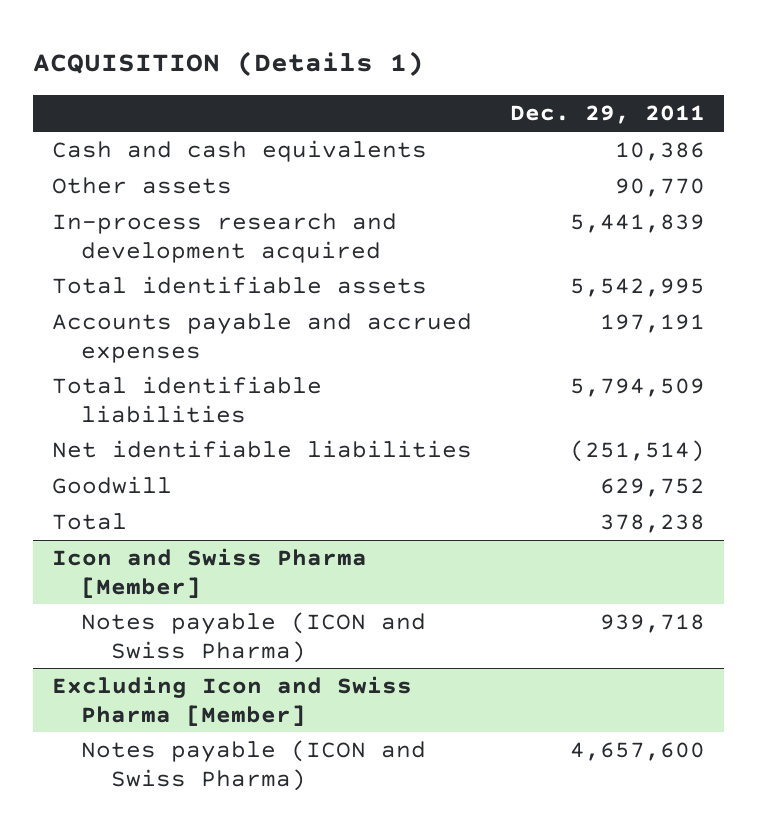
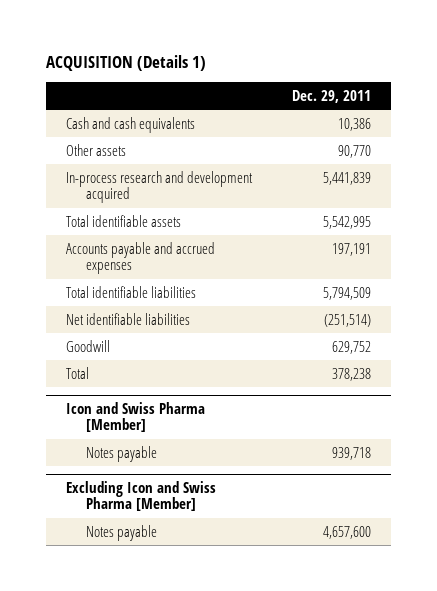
[81,612,427,663] Notes payable (ICON and Swiss Pharma) -> [86,445,158,462] Notes payable
[81,740,427,791] Notes payable (ICON and Swiss Pharma) -> [86,524,158,541] Notes payable

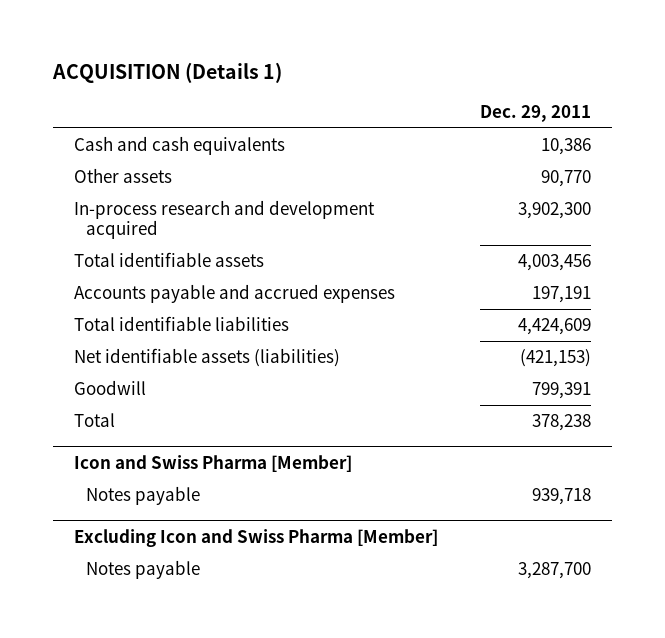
[322,171,371,185] 5,441,839 -> [517,202,591,220] 3,902,300
[322,215,371,229] 5,542,995 -> [517,254,591,272] 4,003,456
[322,286,371,300] 5,794,509 -> [517,318,591,336] 4,424,609
[65,312,190,325] Net identifiable liabilities -> [73,348,340,368] Net identifiable assets (liabilities)
[323,313,371,327] (251,514) -> [519,349,591,368] (421,153)
[331,340,371,354] 629,752 -> [531,382,591,400] 799,391
[322,525,371,539] 4,657,600 -> [517,562,591,580] 3,287,700

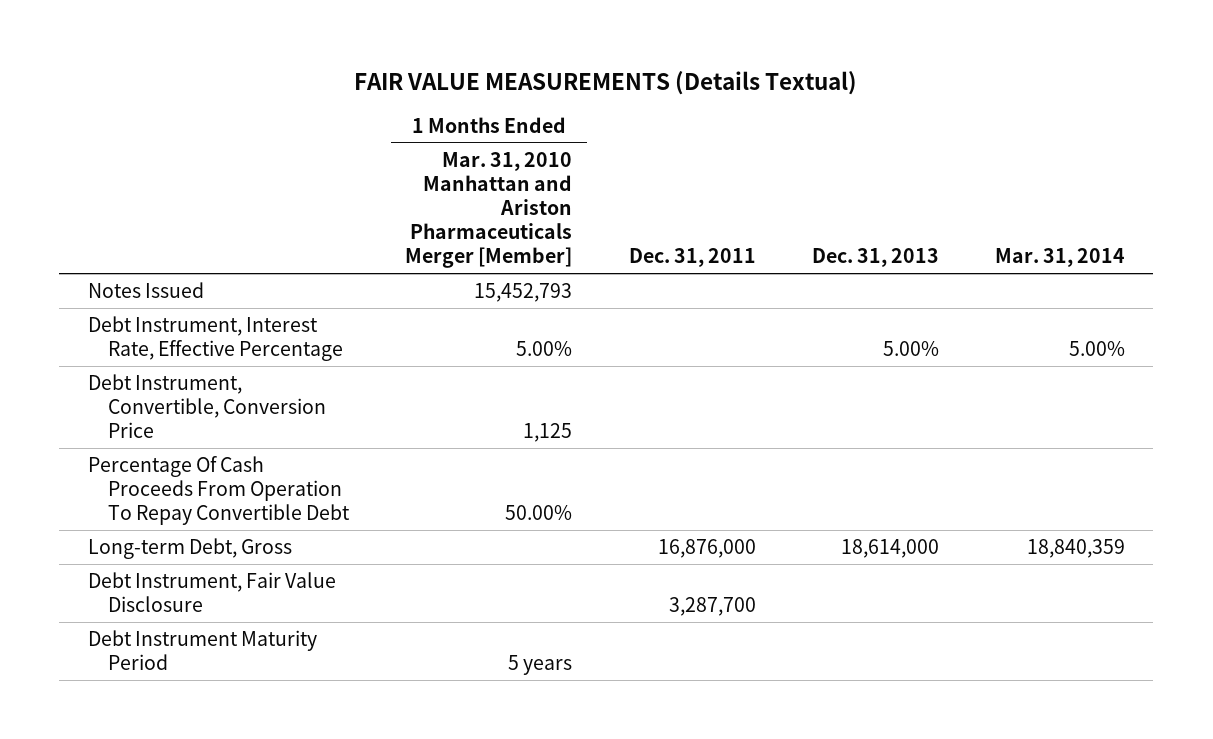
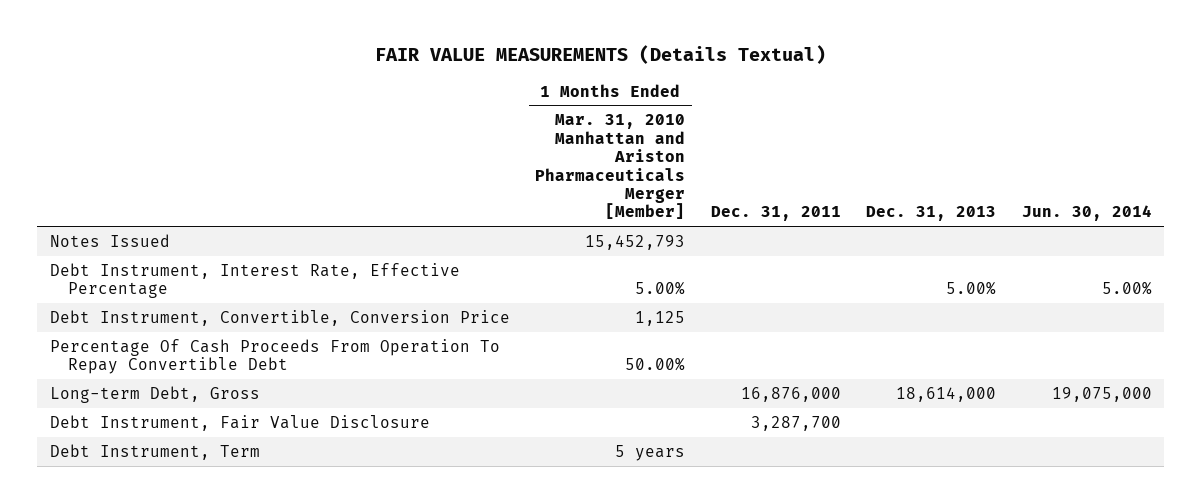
[995,248,1126,268] Mar. 31, 2014 -> none
none -> [1021,205,1152,222] Jun. 30, 2014
[87,630,317,671] Debt Instrument Maturity Period -> none
none -> [49,443,260,460] Debt Instrument, Term

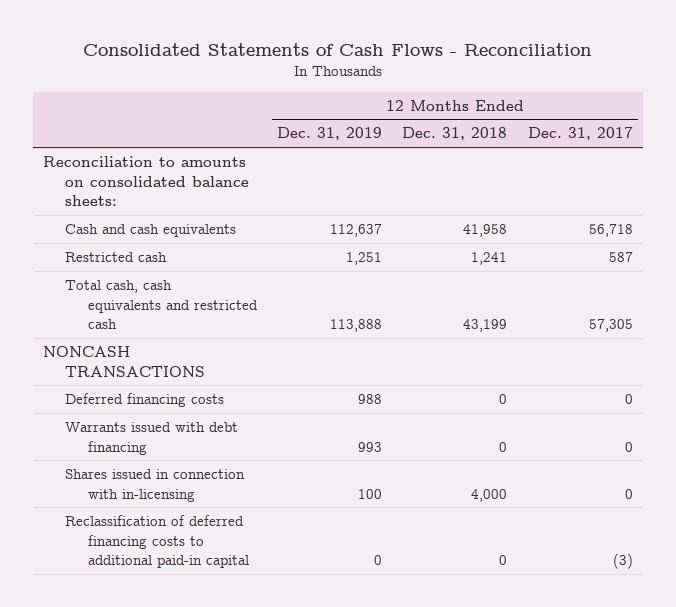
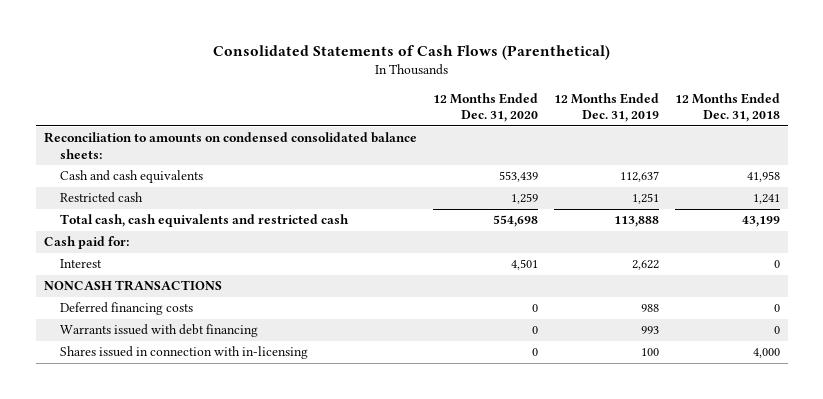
[82,43,592,57] Consolidated Statements of Cash Flows - Reconciliation -> [212,45,610,61] Consolidated Statements of Cash Flows (Parenthetical)
[527,127,633,141] Dec. 31, 2017 -> none
none -> [432,93,538,123] 12 Months Ended Dec. 31, 2020
[42,156,250,206] Reconciliation to amounts on consolidated balance sheets: -> [43,132,417,159] Reconciliation to amounts on condensed consolidated balance sheets:
none -> [43,236,129,250] Cash paid for:
none -> [60,259,103,269] Interest
[65,515,249,568] Reclassification of deferred financing costs to additional paid-in capital -> none

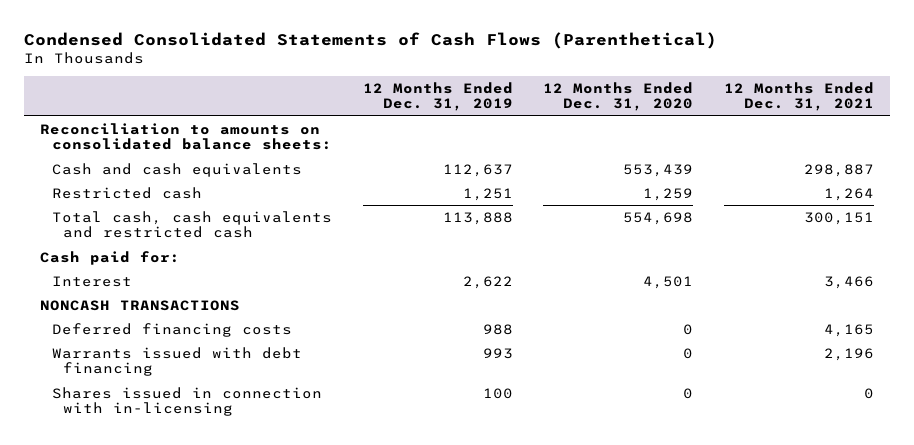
[212,45,610,61] Consolidated Statements of Cash Flows (Parenthetical) -> [24,31,718,49] Condensed Consolidated Statements of Cash Flows (Parenthetical)
[674,93,780,123] 12 Months Ended Dec. 31, 2018 -> none
none -> [724,81,875,112] 12 Months Ended Dec. 31, 2021
[43,132,417,159] Reconciliation to amounts on condensed consolidated balance sheets: -> [39,122,332,151] Reconciliation to amounts on consolidated balance sheets:

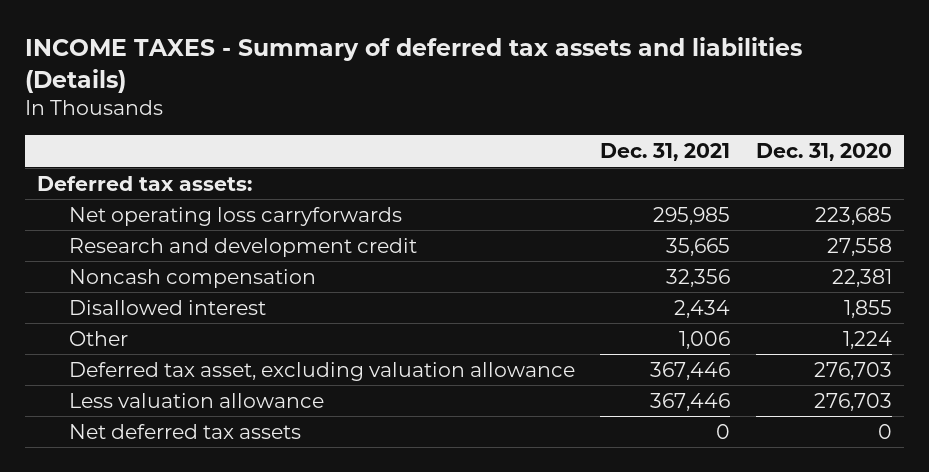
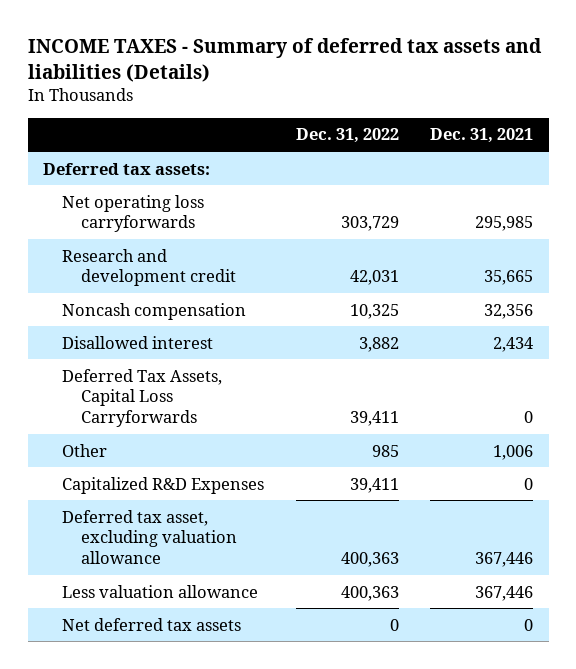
[755,143,892,162] Dec. 31, 2020 -> none
none -> [295,128,399,144] Dec. 31, 2022
none -> [62,368,223,428] Deferred Tax Assets, Capital Loss Carryforwards
none -> [62,476,265,494] Capitalized R&D Expenses

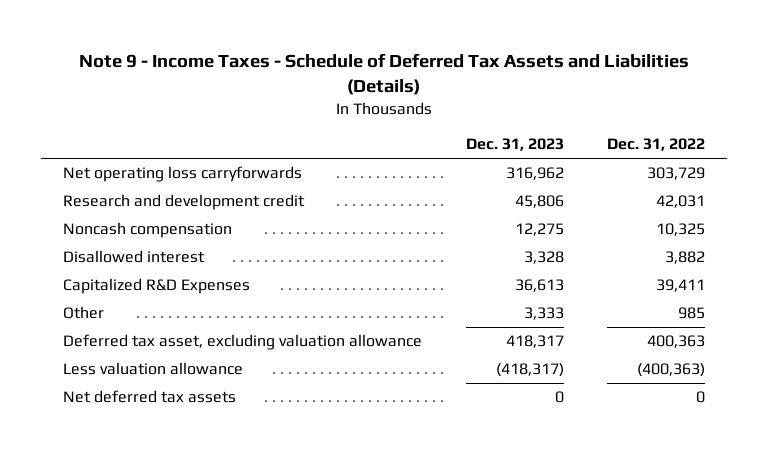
[27,38,542,83] INCOME TAXES - Summary of deferred tax assets and liabilities (Details) -> [79,52,690,95] Note 9 - Income Taxes - Schedule of Deferred Tax Assets and Liabilities (Details)
[430,128,534,144] Dec. 31, 2021 -> none
none -> [465,138,564,152] Dec. 31, 2023
[43,162,211,175] Deferred tax assets: -> none
[62,368,223,428] Deferred Tax Assets, Capital Loss Carryforwards -> none
[62,443,108,457] Other -> [63,306,105,320] Other
[340,585,399,601] 400,363 -> [637,363,706,378] (400,363)

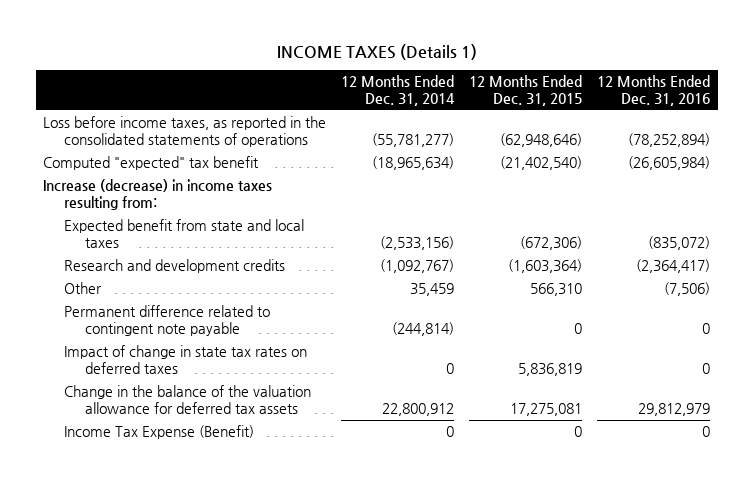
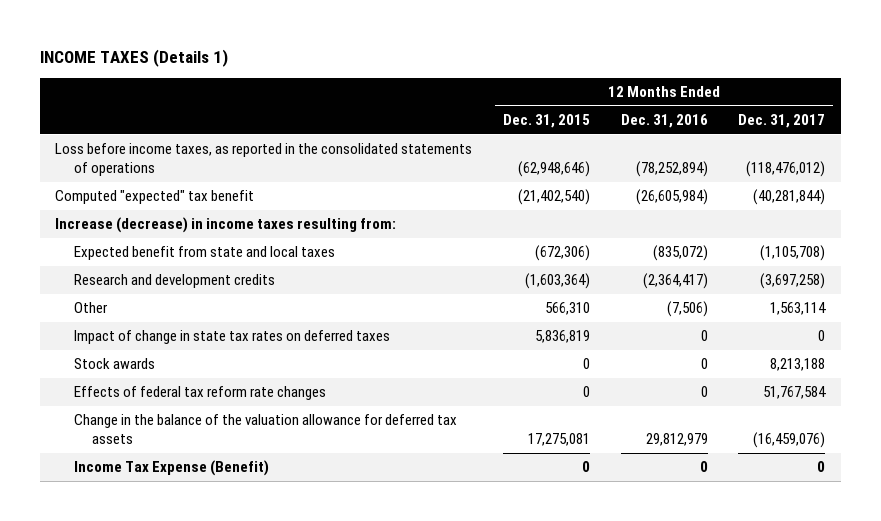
[341,75,456,106] 12 Months Ended Dec. 31, 2014 -> none
none -> [738,114,826,129] Dec. 31, 2017
[63,305,270,337] Permanent difference related to contingent note payable -> none
none -> [73,358,155,370] Stock awards
none -> [73,386,326,401] Effects of federal tax reform rate changes

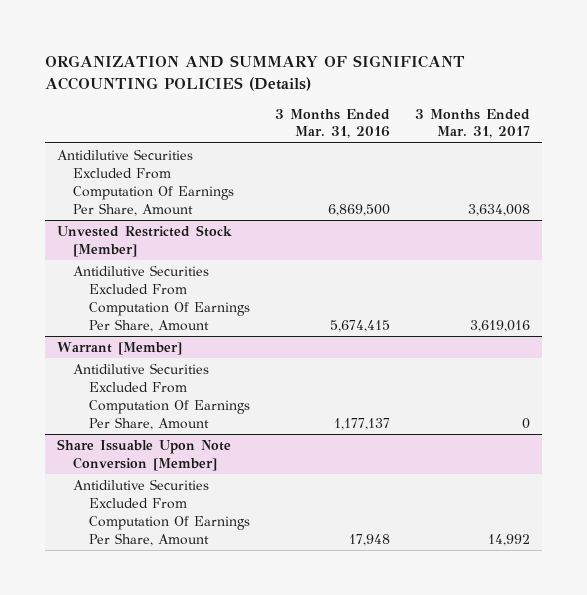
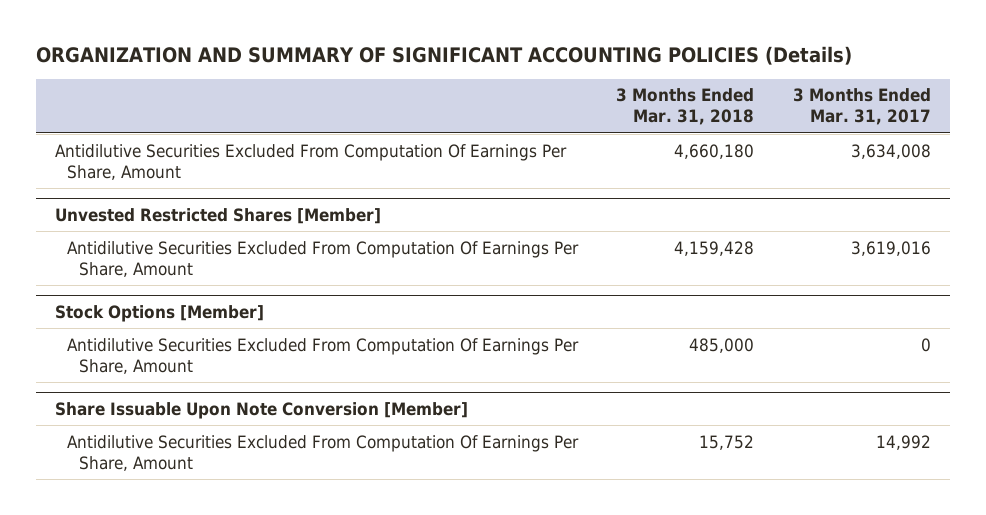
[274,108,390,139] 3 Months Ended Mar. 31, 2016 -> none
none -> [616,88,755,126] 3 Months Ended Mar. 31, 2018
[57,224,233,257] Unvested Restricted Stock [Member] -> [54,208,381,225] Unvested Restricted Shares [Member]
[57,341,183,355] Warrant [Member] -> none
none -> [54,305,264,323] Stock Options [Member]

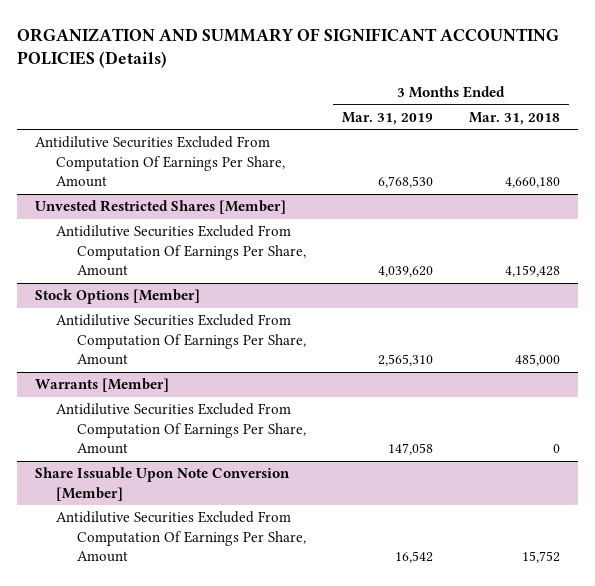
[792,88,931,126] 3 Months Ended Mar. 31, 2017 -> none
none -> [342,111,434,125] Mar. 31, 2019
none -> [35,378,170,393] Warrants [Member]
none -> [56,403,307,455] Antidilutive Securities Excluded From Computation Of Earnings Per Share, Amount

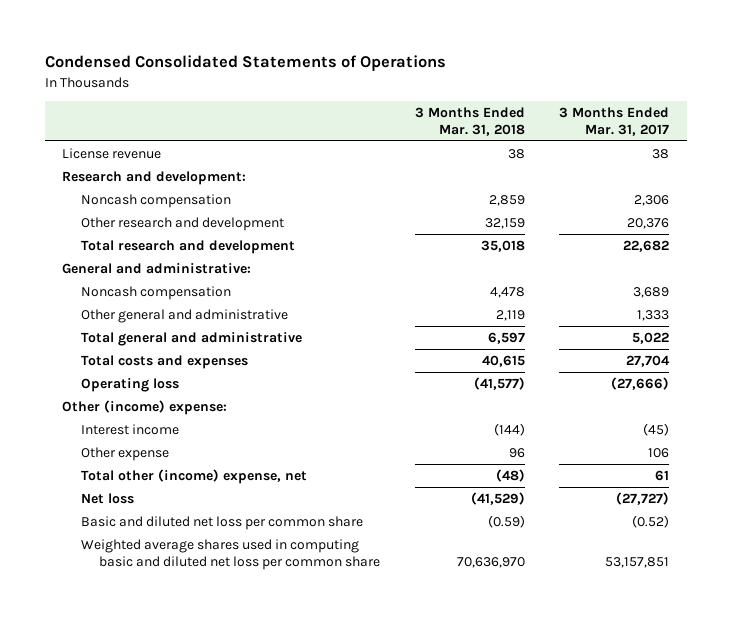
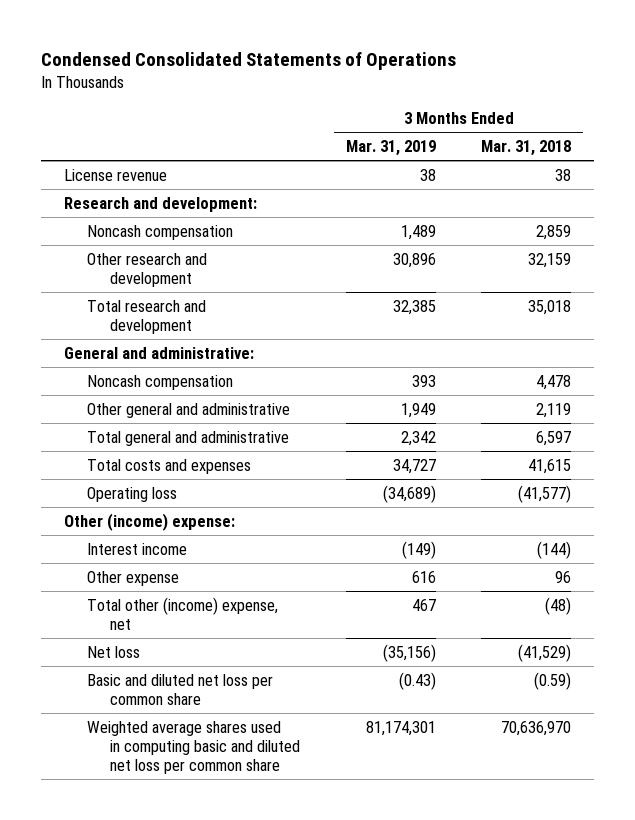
[559,106,670,136] 3 Months Ended Mar. 31, 2017 -> none
none -> [345,140,436,157] Mar. 31, 2019
[481,354,525,367] 40,615 -> [528,458,572,474] 41,615

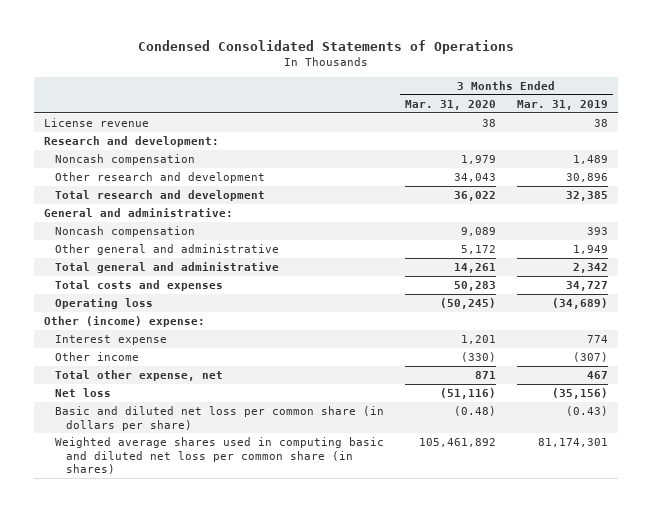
[481,140,572,157] Mar. 31, 2018 -> none
none -> [404,99,496,110] Mar. 31, 2020
[87,542,188,555] Interest income -> none
none -> [55,334,168,345] Interest expense
[87,570,180,586] Other expense -> [55,351,140,361] Other income
[411,570,436,583] 616 -> [572,351,608,362] (307)
[87,596,279,630] Total other (income) expense, net -> [55,369,224,381] Total other expense, net
[87,673,274,705] Basic and diluted net loss per common share -> [55,405,385,431] Basic and diluted net loss per common share (in dollars per share)
[87,720,301,774] Weighted average shares used in computing basic and diluted net loss per common share -> [55,436,385,475] Weighted average shares used in computing basic and diluted net loss per common share (in shares)

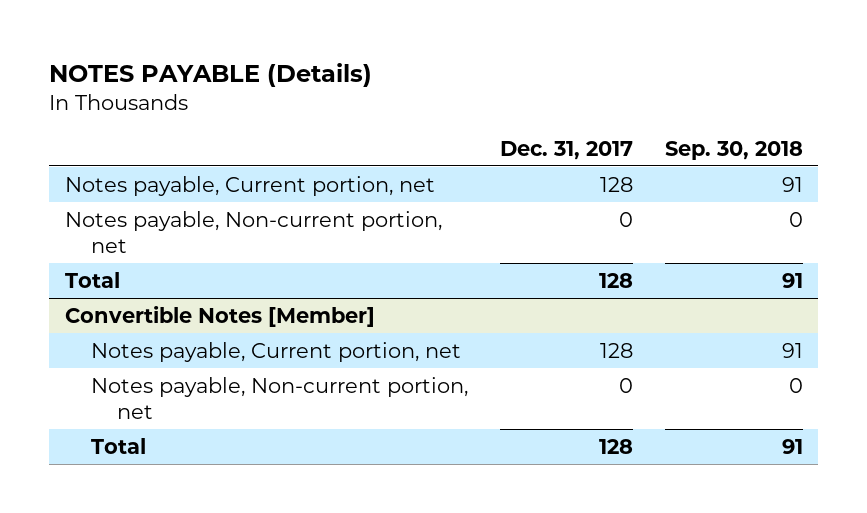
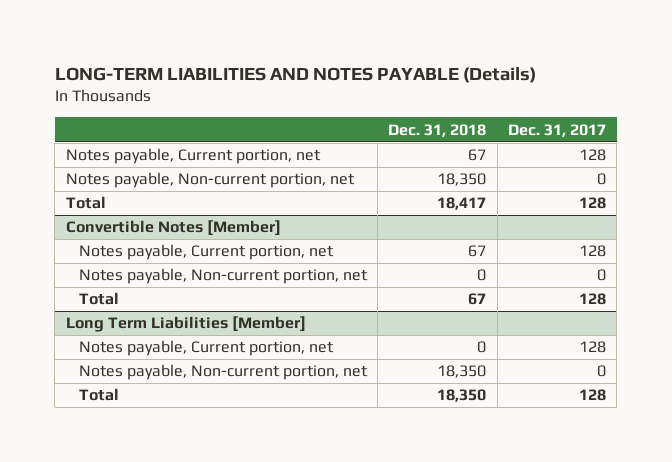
[49,62,373,87] NOTES PAYABLE (Details) -> [54,66,536,83] LONG-TERM LIABILITIES AND NOTES PAYABLE (Details)
[664,140,803,160] Sep. 30, 2018 -> none
none -> [388,123,487,137] Dec. 31, 2018
none -> [65,316,306,333] Long Term Liabilities [Member]
none -> [78,340,334,357] Notes payable, Current portion, net
none -> [78,364,368,381] Notes payable, Non-current portion, net
none -> [78,388,119,402] Total

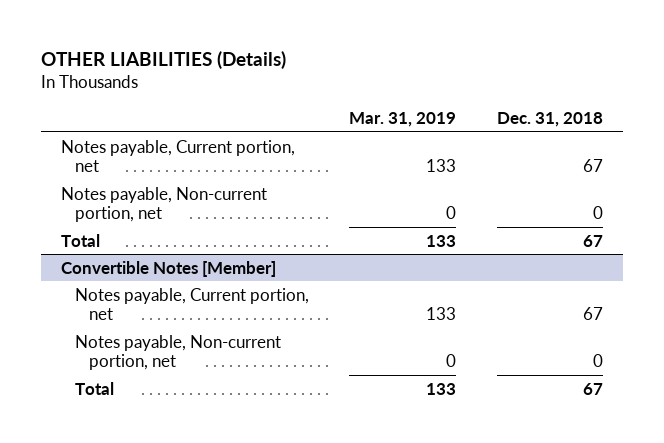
[54,66,536,83] LONG-TERM LIABILITIES AND NOTES PAYABLE (Details) -> [40,50,286,69] OTHER LIABILITIES (Details)
[508,123,607,137] Dec. 31, 2017 -> none
none -> [349,111,457,127] Mar. 31, 2019
[437,173,487,187] 18,350 -> [592,206,603,220] 0
[437,197,487,211] 18,417 -> [582,234,603,247] 67
[65,316,306,333] Long Term Liabilities [Member] -> none
[78,340,334,357] Notes payable, Current portion, net -> none
[78,364,368,381] Notes payable, Non-current portion, net -> none
[78,388,119,402] Total -> none

